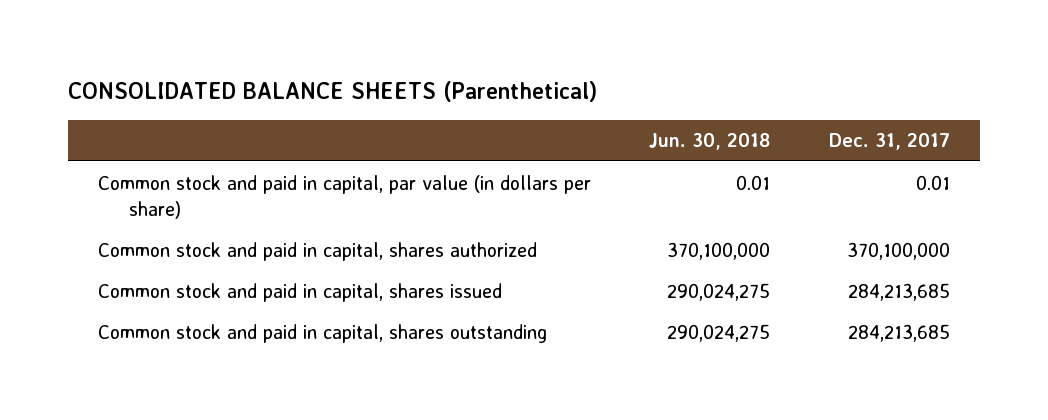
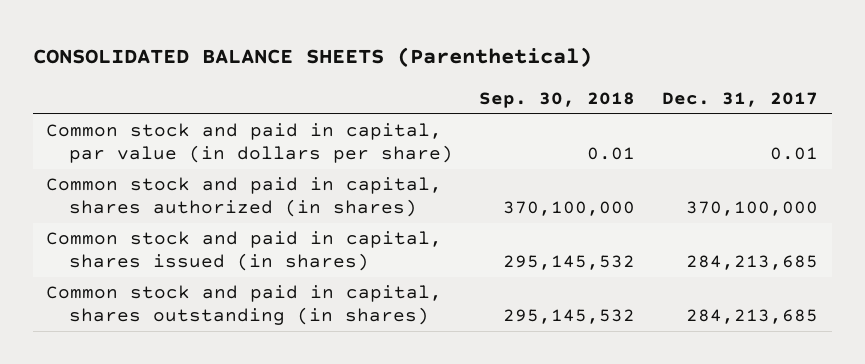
[649,133,771,151] Jun. 30, 2018 -> none
none -> [479,92,636,109] Sep. 30, 2018
[97,241,537,261] Common stock and paid in capital, shares authorized -> [46,177,443,218] Common stock and paid in capital, shares authorized (in shares)
[97,282,502,302] Common stock and paid in capital, shares issued -> [46,231,443,272] Common stock and paid in capital, shares issued (in shares)
[97,323,547,343] Common stock and paid in capital, shares outstanding -> [46,285,443,326] Common stock and paid in capital, shares outstanding (in shares)

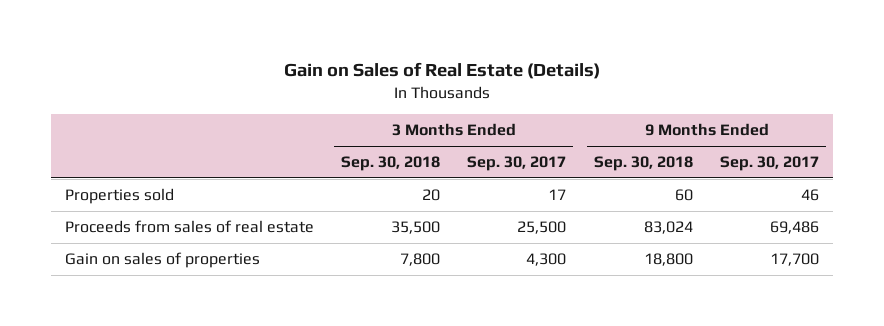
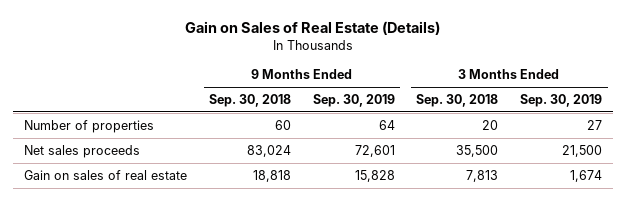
[467,156,567,172] Sep. 30, 2017 -> none
[720,156,820,172] Sep. 30, 2017 -> none
none -> [312,93,395,107] Sep. 30, 2019
none -> [520,93,603,107] Sep. 30, 2019
[64,188,174,205] Properties sold -> [24,119,155,133] Number of properties
[64,220,314,234] Proceeds from sales of real estate -> [24,144,141,158] Net sales proceeds
[64,252,260,269] Gain on sales of properties -> [24,169,188,180] Gain on sales of real estate
[399,253,440,267] 7,800 -> [466,169,499,182] 7,813
[643,253,693,267] 18,800 -> [253,169,292,182] 18,818

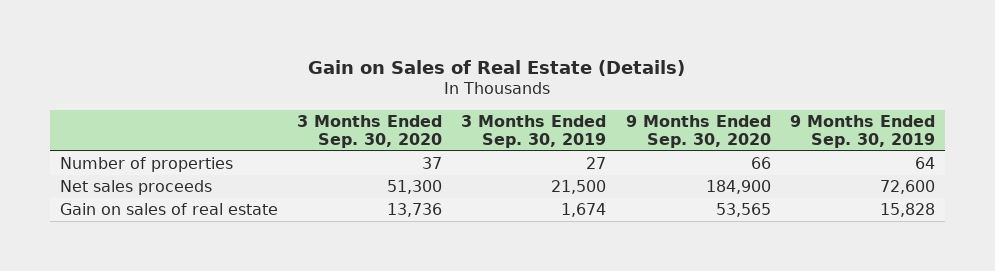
[209,93,292,107] Sep. 30, 2018 -> none
[416,93,499,107] Sep. 30, 2018 -> none
none -> [297,114,443,148] 3 Months Ended Sep. 30, 2020
none -> [625,114,771,148] 9 Months Ended Sep. 30, 2020
[354,144,395,157] 72,601 -> [879,180,935,195] 72,600

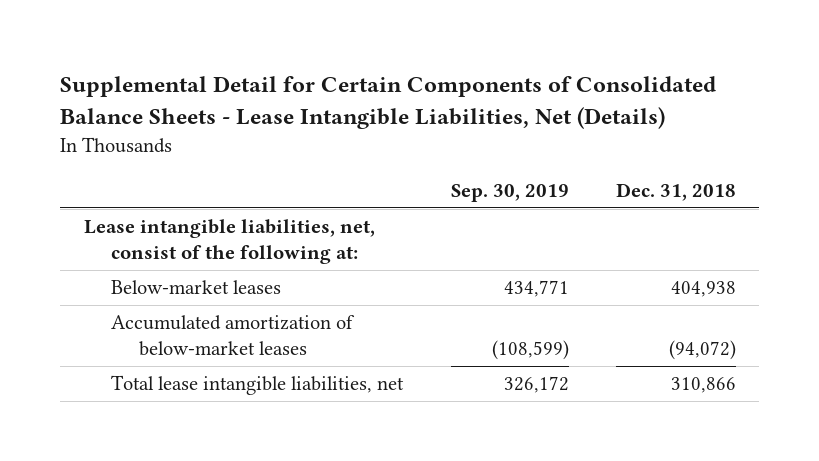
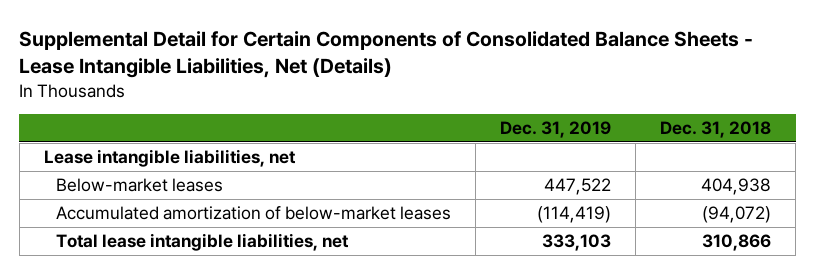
[450,183,569,202] Sep. 30, 2019 -> none
none -> [500,121,612,139] Dec. 31, 2019
[83,219,375,265] Lease intangible liabilities, net, consist of the following at: -> [43,149,296,168] Lease intangible liabilities, net

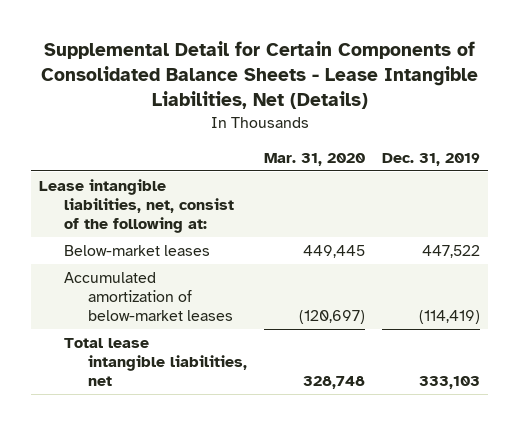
[660,121,772,139] Dec. 31, 2018 -> none
none -> [264,152,366,166] Mar. 31, 2020
[43,149,296,168] Lease intangible liabilities, net -> [39,178,234,234] Lease intangible liabilities, net, consist of the following at:

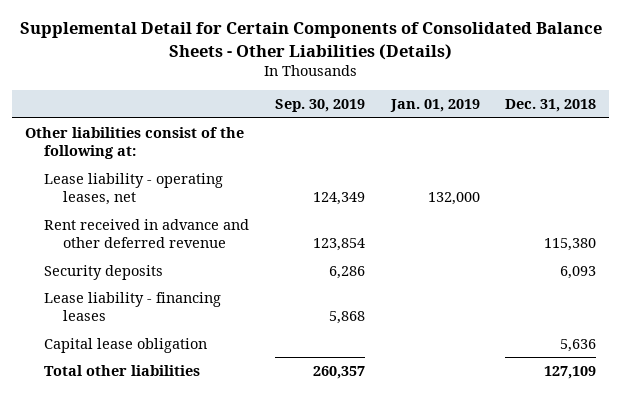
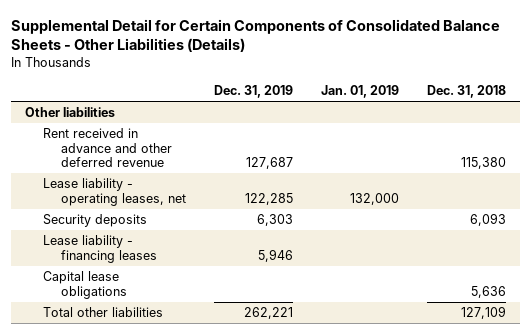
[274,99,365,113] Sep. 30, 2019 -> none
none -> [214,85,294,99] Dec. 31, 2019
[25,126,245,160] Other liabilities consist of the following at: -> [25,107,116,118] Other liabilities
[44,172,224,206] Lease liability - operating leases, net -> [43,178,187,206] Lease liability - operating leases, net
[44,337,208,353] Capital lease obligation -> [43,271,128,299] Capital lease obligations

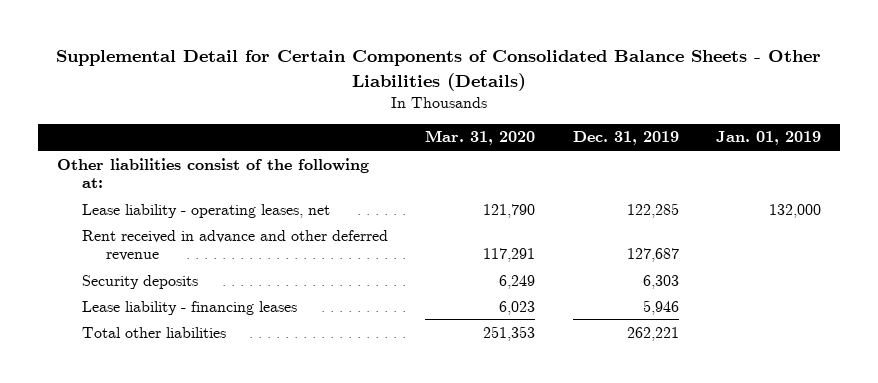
[426,85,506,99] Dec. 31, 2018 -> none
none -> [425,130,536,146] Mar. 31, 2020
[25,107,116,118] Other liabilities -> [56,157,369,188] Other liabilities consist of the following at:
[43,128,173,168] Rent received in advance and other deferred revenue -> [81,229,388,261] Rent received in advance and other deferred revenue
[43,271,128,299] Capital lease obligations -> none

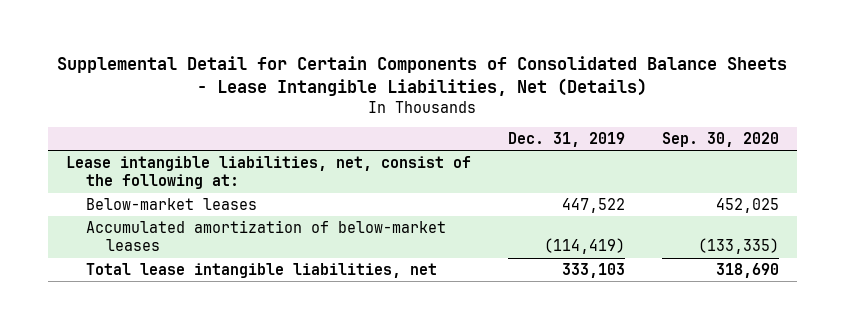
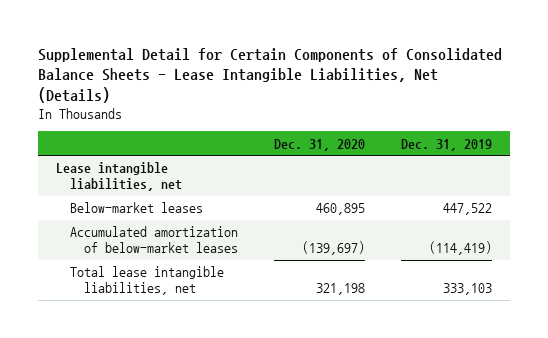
[661,132,779,148] Sep. 30, 2020 -> none
none -> [274,138,366,151] Dec. 31, 2020
[65,155,471,190] Lease intangible liabilities, net, consist of the following at: -> [56,162,183,192] Lease intangible liabilities, net

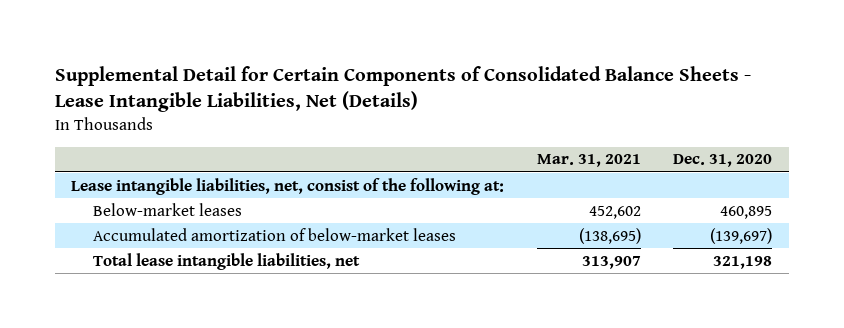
[401,138,493,151] Dec. 31, 2019 -> none
none -> [536,154,641,168] Mar. 31, 2021
[56,162,183,192] Lease intangible liabilities, net -> [71,177,505,195] Lease intangible liabilities, net, consist of the following at:

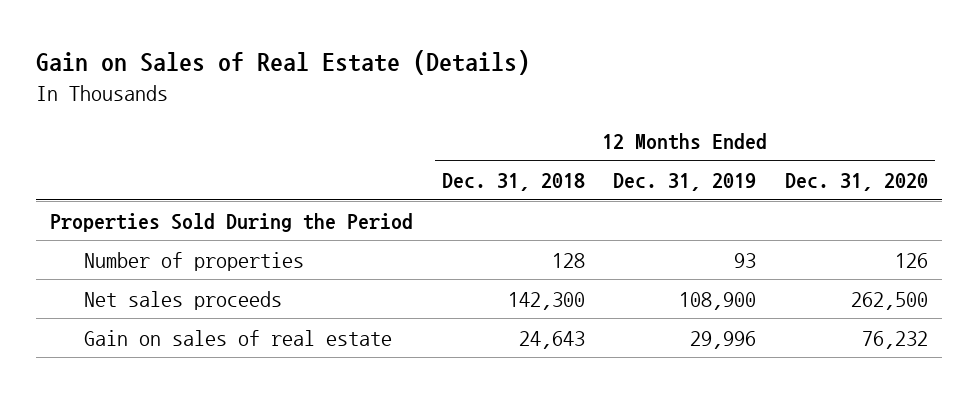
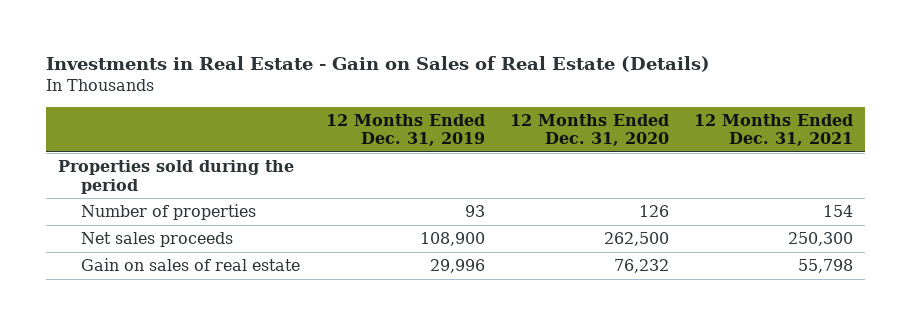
[35,49,530,75] Gain on Sales of Real Estate (Details) -> [45,56,710,73] Investments in Real Estate - Gain on Sales of Real Estate (Details)
[441,173,585,192] Dec. 31, 2018 -> none
none -> [693,113,853,147] 12 Months Ended Dec. 31, 2021
[49,212,413,232] Properties Sold During the Period -> [58,160,295,194] Properties sold during the period

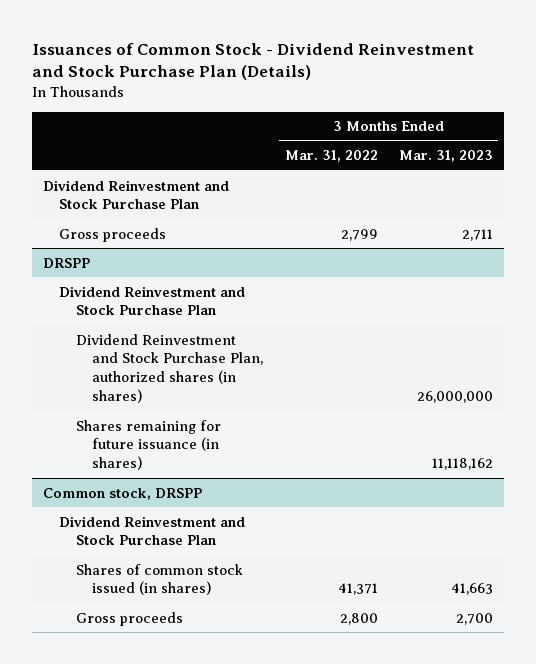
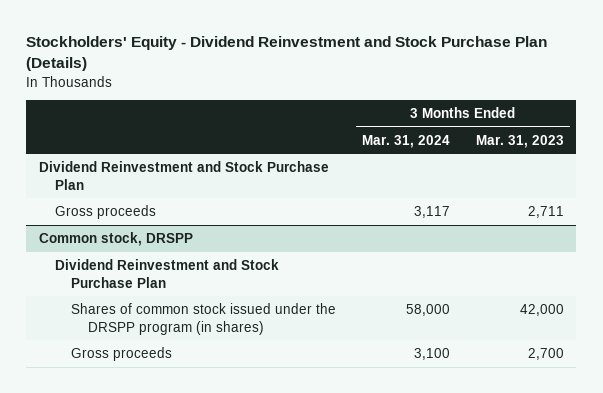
[32,42,475,81] Issuances of Common Stock - Dividend Reinvestment and Stock Purchase Plan (Details) -> [26,36,548,72] Stockholders' Equity - Dividend Reinvestment and Stock Purchase Plan (Details)
[284,150,378,163] Mar. 31, 2022 -> none
none -> [362,134,451,148] Mar. 31, 2024
[42,257,90,268] DRSPP -> none
[59,285,246,316] Dividend Reinvestment and Stock Purchase Plan -> none
[75,333,263,404] Dividend Reinvestment and Stock Purchase Plan, authorized shares (in shares) -> none
[75,419,221,471] Shares remaining for future issuance (in shares) -> none
[75,563,243,596] Shares of common stock issued (in shares) -> [71,302,337,335] Shares of common stock issued under the DRSPP program (in shares)
[451,583,494,596] 41,663 -> [519,303,564,316] 42,000

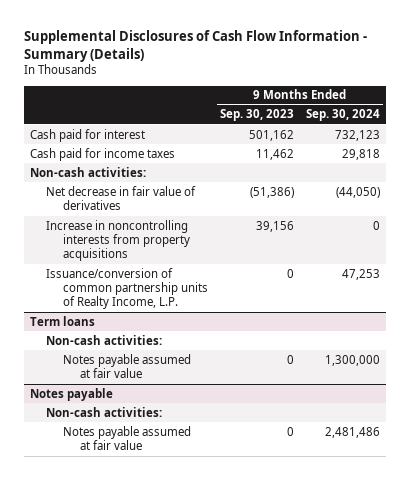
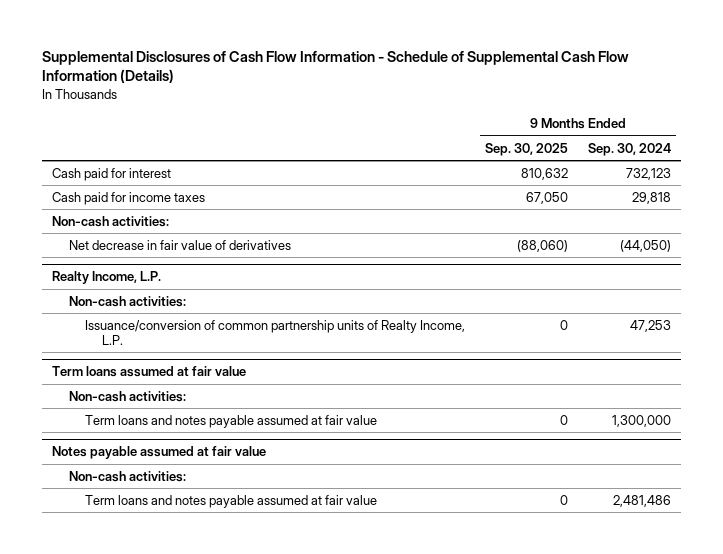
[23,30,367,62] Supplemental Disclosures of Cash Flow Information - Summary (Details) -> [41,50,629,84] Supplemental Disclosures of Cash Flow Information - Schedule of Supplemental Cash Flow Information (Details)
[220,109,295,122] Sep. 30, 2023 -> none
none -> [485,142,569,156] Sep. 30, 2025
[46,219,191,262] Increase in noncontrolling interests from property acquisitions -> none
none -> [51,271,161,285] Realty Income, L.P.
none -> [68,295,186,307] Non-cash activities:
[29,315,95,326] Term loans -> [51,366,246,378] Term loans assumed at fair value
[63,353,192,379] Notes payable assumed at fair value -> [85,414,378,428] Term loans and notes payable assumed at fair value
[29,387,113,401] Notes payable -> [51,446,266,460] Notes payable assumed at fair value
[63,425,192,451] Notes payable assumed at fair value -> [85,494,378,508] Term loans and notes payable assumed at fair value

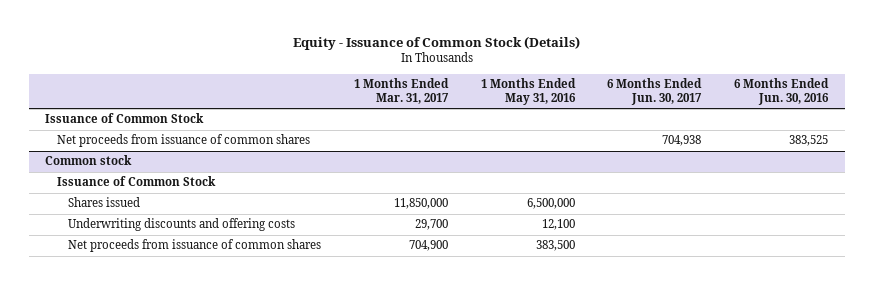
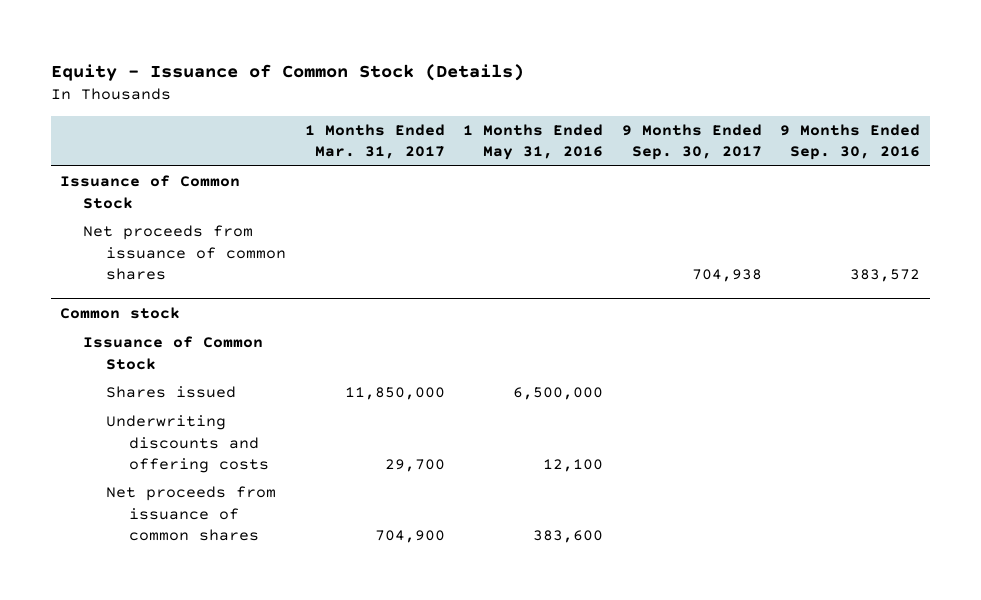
[607,78,703,105] 6 Months Ended Jun. 30, 2017 -> none
[734,78,830,105] 6 Months Ended Jun. 30, 2016 -> none
none -> [621,124,762,161] 9 Months Ended Sep. 30, 2017
none -> [780,124,921,161] 9 Months Ended Sep. 30, 2016
[535,240,575,252] 383,500 -> [533,529,604,543] 383,600

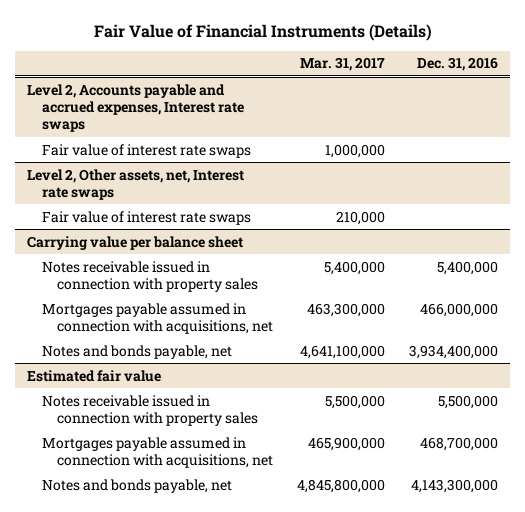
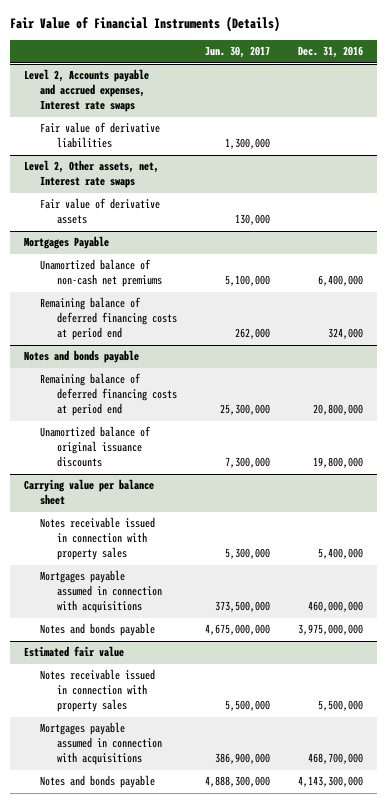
[300,57,386,72] Mar. 31, 2017 -> none
none -> [205,46,271,59] Jun. 30, 2017
[41,143,251,158] Fair value of interest rate swaps -> [40,122,161,149] Fair value of derivative liabilities
[41,210,251,225] Fair value of interest rate swaps -> none
none -> [40,198,161,225] Fair value of derivative assets
none -> [23,236,109,250] Mortgages Payable
none -> [40,259,162,288] Unamortized balance of non-cash net premiums
none -> [40,297,177,341] Remaining balance of deferred financing costs at period end
none -> [23,350,139,364] Notes and bonds payable
none -> [40,373,177,417] Remaining balance of deferred financing costs at period end
none -> [40,426,152,468] Unamortized balance of original issuance discounts
[41,302,273,334] Mortgages payable assumed in connection with acquisitions, net -> [40,570,162,614] Mortgages payable assumed in connection with acquisitions
[420,302,499,317] 466,000,000 -> [308,601,364,613] 460,000,000
[41,344,232,359] Notes and bonds payable, net -> [40,623,156,637] Notes and bonds payable
[409,344,499,359] 3,934,400,000 -> [298,624,364,636] 3,975,000,000
[41,436,273,468] Mortgages payable assumed in connection with acquisitions, net -> [40,722,162,766] Mortgages payable assumed in connection with acquisitions
[41,478,232,493] Notes and bonds payable, net -> [40,775,156,789] Notes and bonds payable

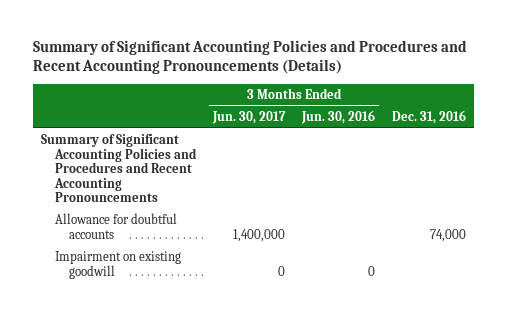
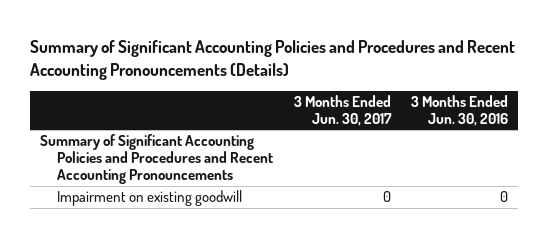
[391,110,466,125] Dec. 31, 2016 -> none
[55,213,178,239] Allowance for doubtful accounts -> none

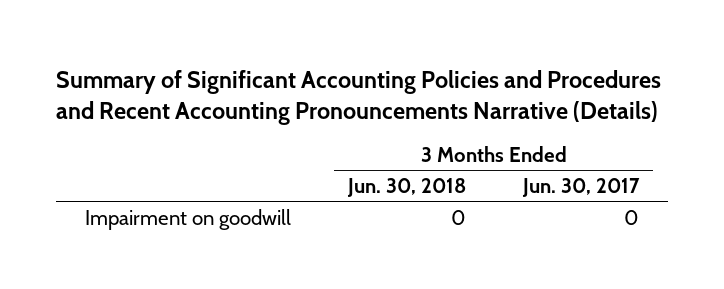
[30,40,516,81] Summary of Significant Accounting Policies and Procedures and Recent Accounting Pronouncements (Details) -> [56,69,662,126] Summary of Significant Accounting Policies and Procedures and Recent Accounting Pronouncements Narrative (Details)
[411,95,509,127] 3 Months Ended Jun. 30, 2016 -> none
none -> [347,178,467,198] Jun. 30, 2018
[40,134,274,185] Summary of Significant Accounting Policies and Procedures and Recent Accounting Pronouncements -> none
[57,190,243,207] Impairment on existing goodwill -> [85,208,292,230] Impairment on goodwill

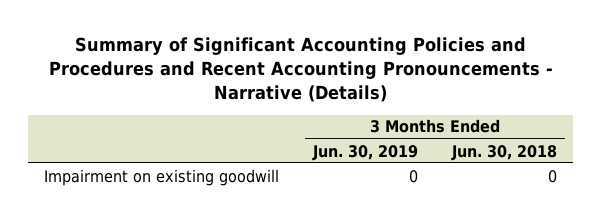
[56,69,662,126] Summary of Significant Accounting Policies and Procedures and Recent Accounting Pronouncements Narrative (Details) -> [48,37,553,103] Summary of Significant Accounting Policies and Procedures and Recent Accounting Pronouncements - Narrative (Details)
[522,178,641,198] Jun. 30, 2017 -> none
none -> [312,144,419,161] Jun. 30, 2019
[85,208,292,230] Impairment on goodwill -> [44,168,280,186] Impairment on existing goodwill

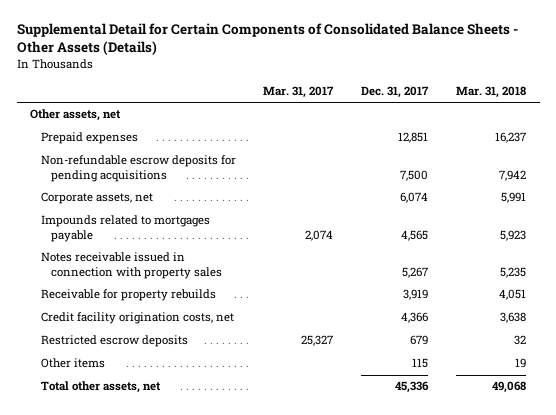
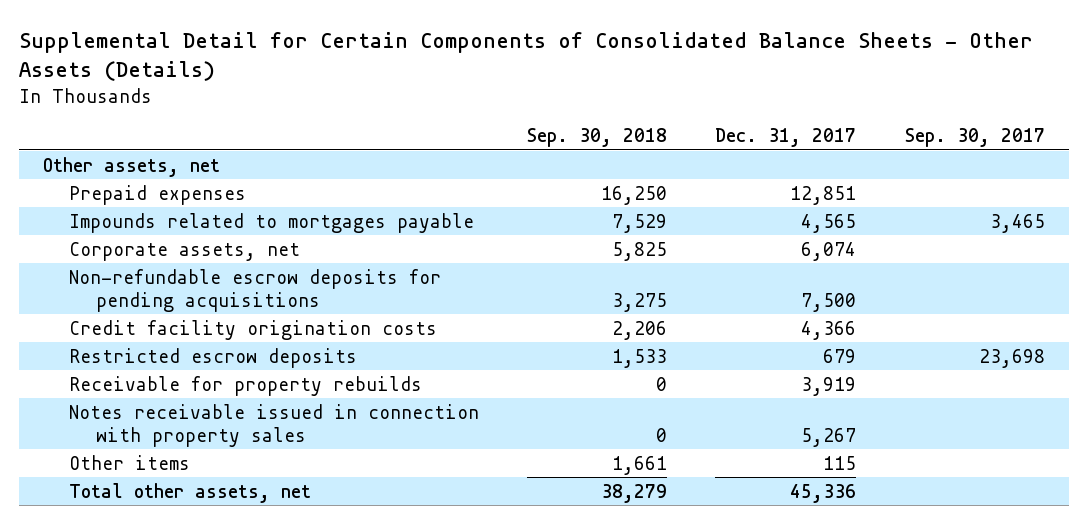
[263,86,335,99] Mar. 31, 2017 -> none
[455,86,526,99] Mar. 31, 2018 -> none
none -> [527,128,668,148] Sep. 30, 2018
none -> [904,128,1045,148] Sep. 30, 2017
[40,192,153,205] Corporate assets, net -> [69,241,301,261] Corporate assets, net
[40,155,236,183] Non-refundable escrow deposits for pending acquisitions -> [69,268,442,312] Non-refundable escrow deposits for pending acquisitions
[40,312,234,325] Credit facility origination costs, net -> [69,319,438,340] Credit facility origination costs
[40,289,216,302] Receivable for property rebuilds -> [69,375,423,396] Receivable for property rebuilds
[40,252,222,280] Notes receivable issued in connection with property sales -> [69,403,480,447] Notes receivable issued in connection with property sales

